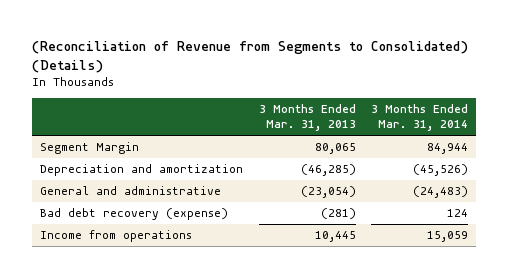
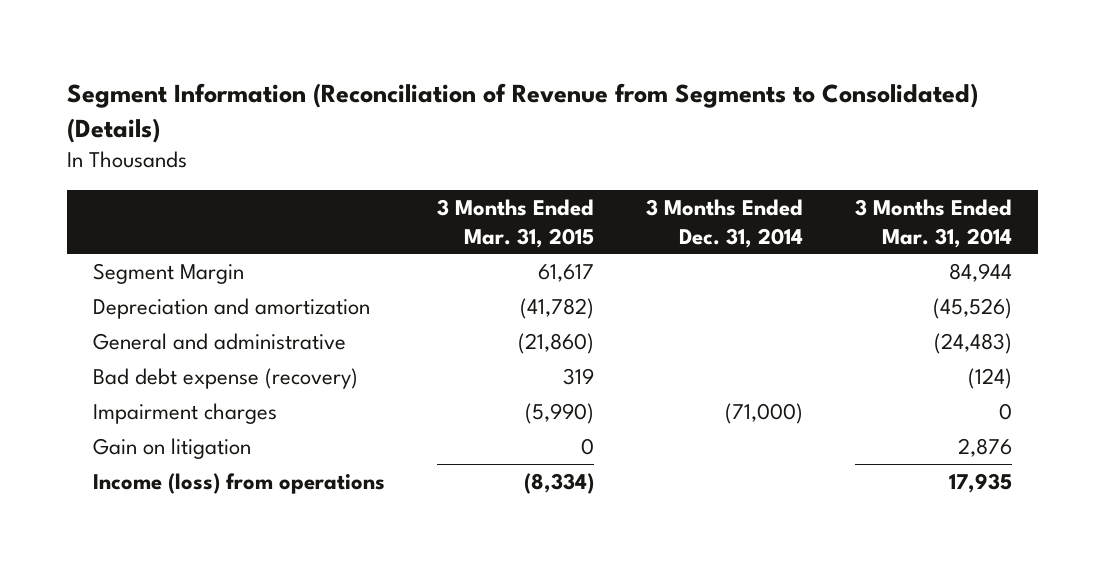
[32,41,469,73] (Reconciliation of Revenue from Segments to Consolidated) (Details) -> [66,82,978,143] Segment Information (Reconciliation of Revenue from Segments to Consolidated) (Details)
[258,104,356,132] 3 Months Ended Mar. 31, 2013 -> none
none -> [437,198,595,248] 3 Months Ended Mar. 31, 2015
none -> [646,198,804,248] 3 Months Ended Dec. 31, 2014
[40,208,229,221] Bad debt recovery (expense) -> [92,367,358,389] Bad debt expense (recovery)
[447,209,469,218] 124 -> [968,367,1013,389] (124)
none -> [92,402,277,424] Impairment charges
none -> [92,437,251,459] Gain on litigation
[40,230,193,243] Income from operations -> [92,472,385,494] Income (loss) from operations
[427,231,469,243] 15,059 -> [949,472,1013,493] 17,935

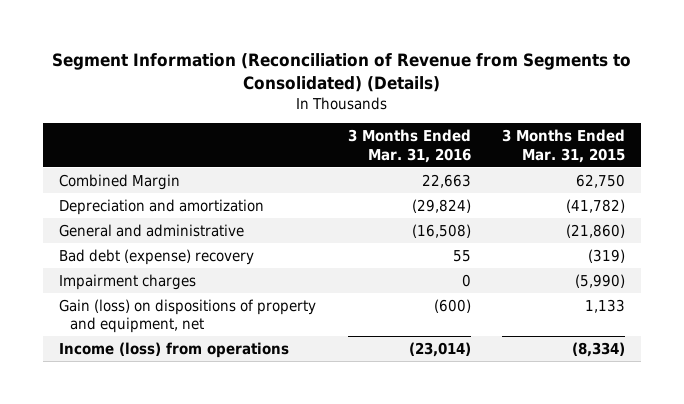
[646,198,804,248] 3 Months Ended Dec. 31, 2014 -> none
[855,198,1013,248] 3 Months Ended Mar. 31, 2014 -> none
none -> [347,129,471,163] 3 Months Ended Mar. 31, 2016
[92,262,244,284] Segment Margin -> [59,173,181,190] Combined Margin
[538,263,595,282] 61,617 -> [575,173,625,188] 62,750
[92,367,358,389] Bad debt expense (recovery) -> [59,248,255,265] Bad debt (expense) recovery
[563,367,595,385] 319 -> [587,248,625,263] (319)
[92,437,251,459] Gain on litigation -> none
none -> [59,298,317,334] Gain (loss) on dispositions of property and equipment, net

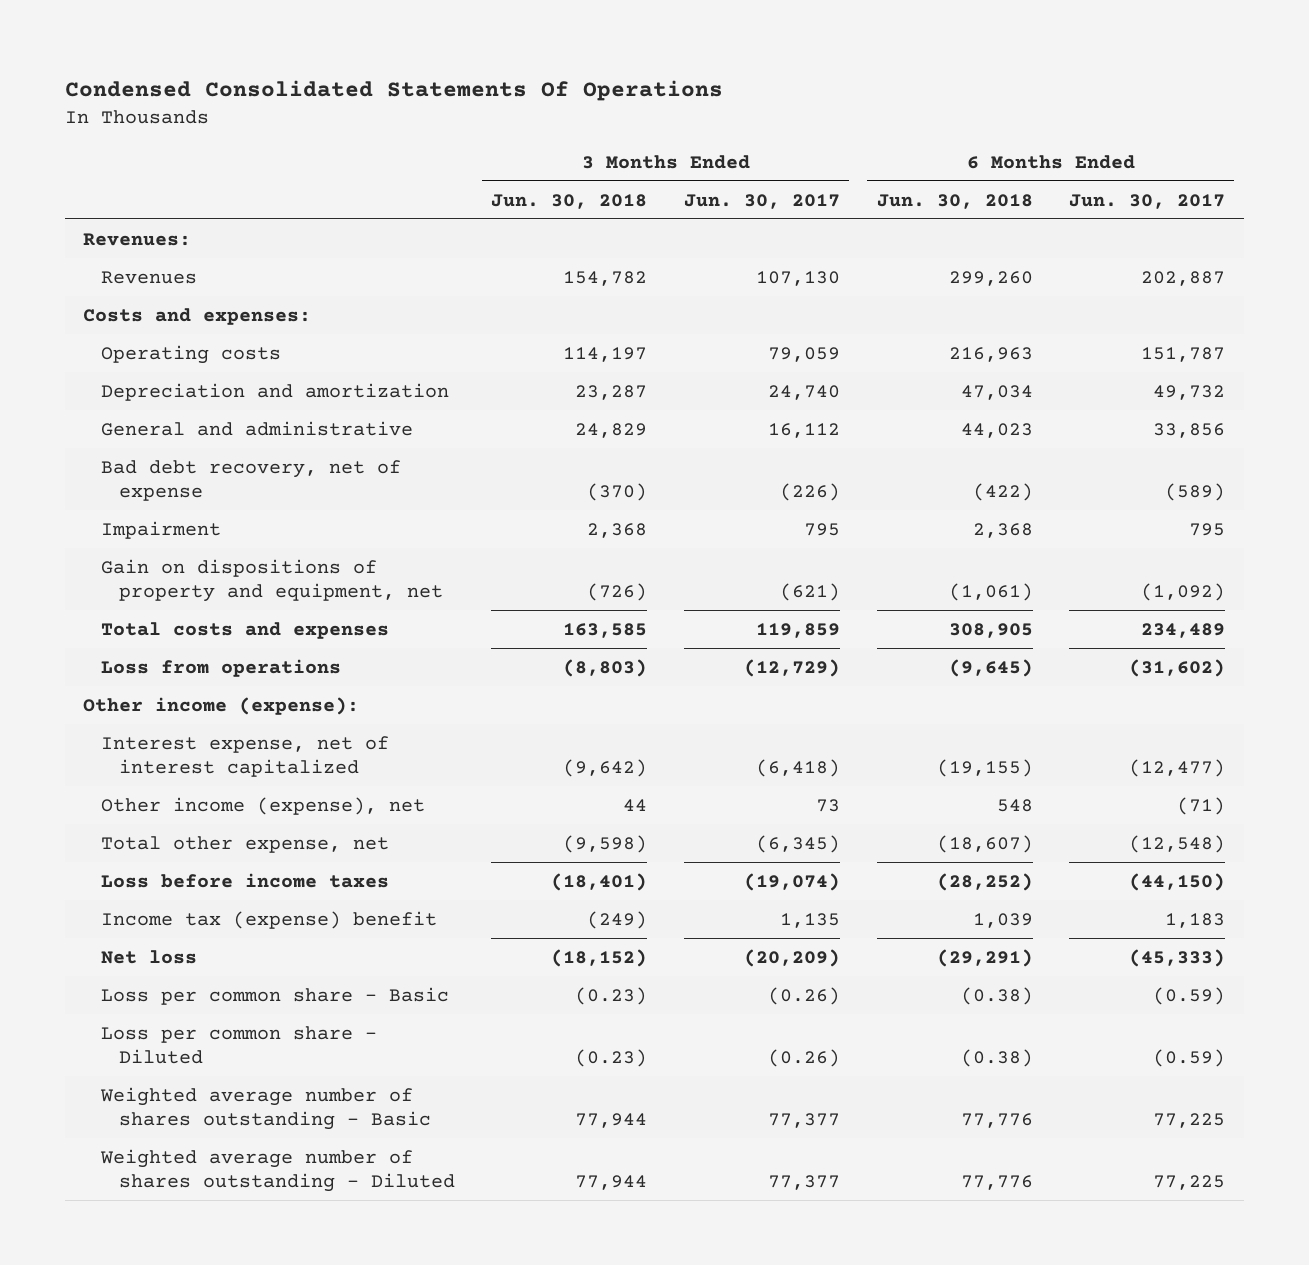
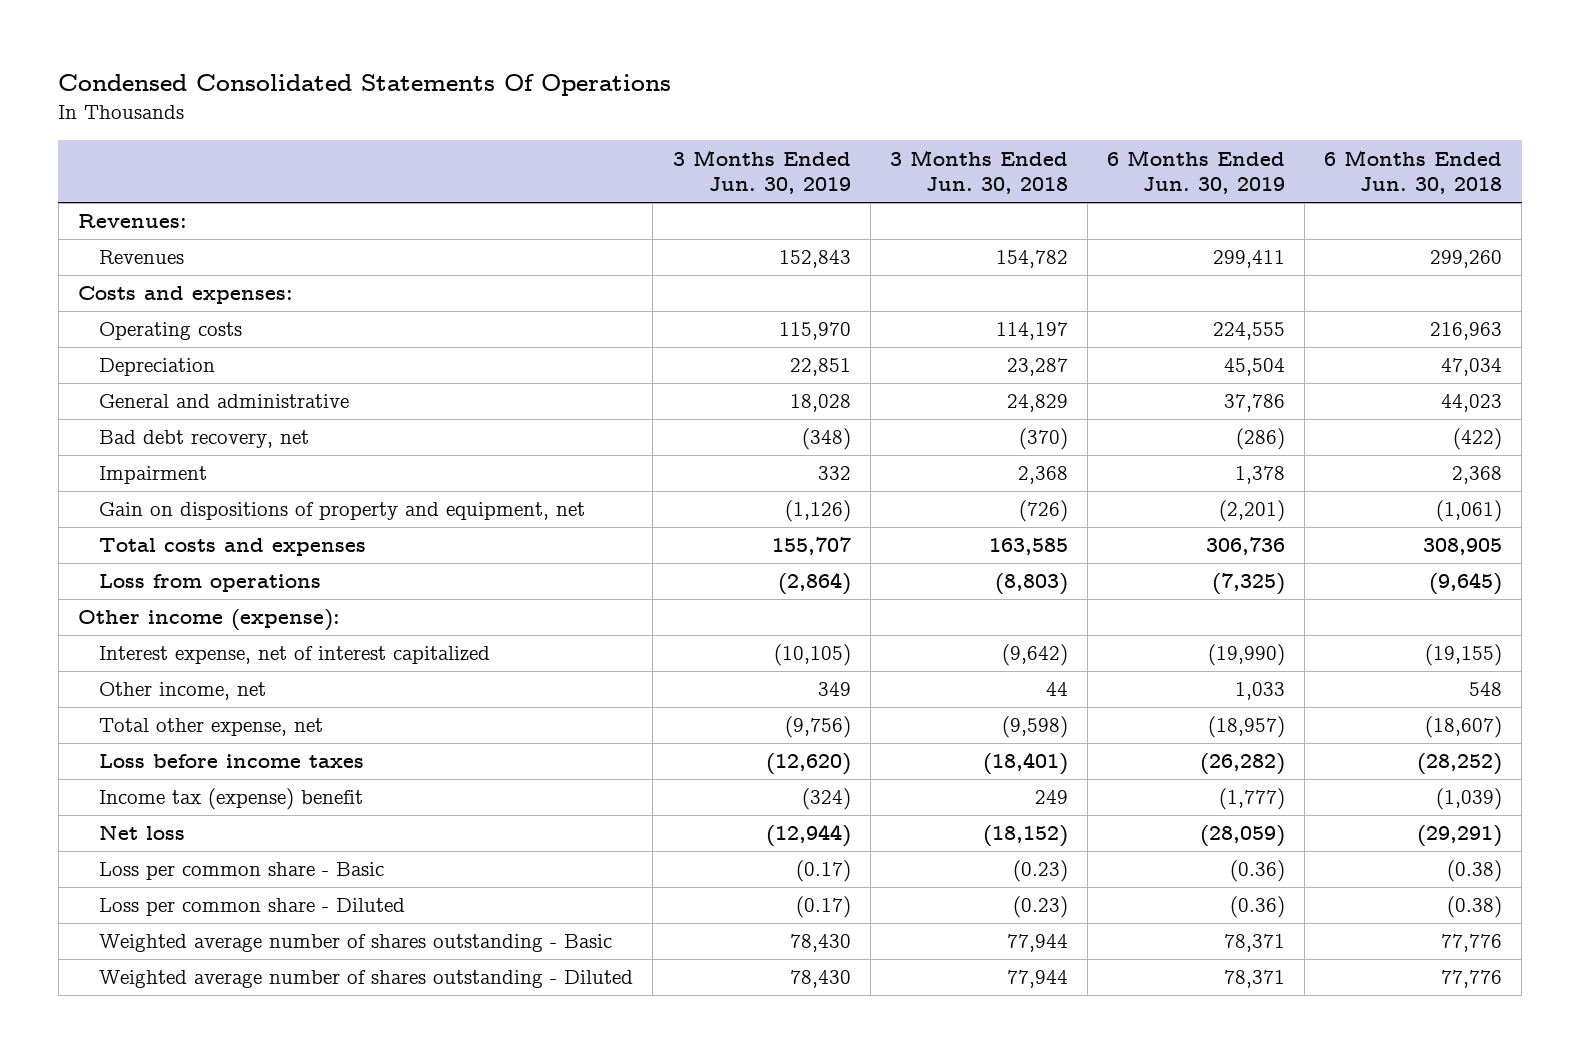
[683,193,840,209] Jun. 30, 2017 -> none
[1069,193,1226,209] Jun. 30, 2017 -> none
none -> [672,149,851,195] 3 Months Ended Jun. 30, 2019
none -> [1107,149,1286,195] 6 Months Ended Jun. 30, 2019
[100,382,449,401] Depreciation and amortization -> [99,358,216,377] Depreciation
[100,459,401,501] Bad debt recovery, net of expense -> [99,430,310,449] Bad debt recovery, net
[100,796,425,815] Other income (expense), net -> [99,682,267,701] Other income, net
[587,910,648,929] (249) -> [1034,790,1068,805] 249
[972,912,1033,928] 1,039 -> [1436,788,1503,811] (1,039)

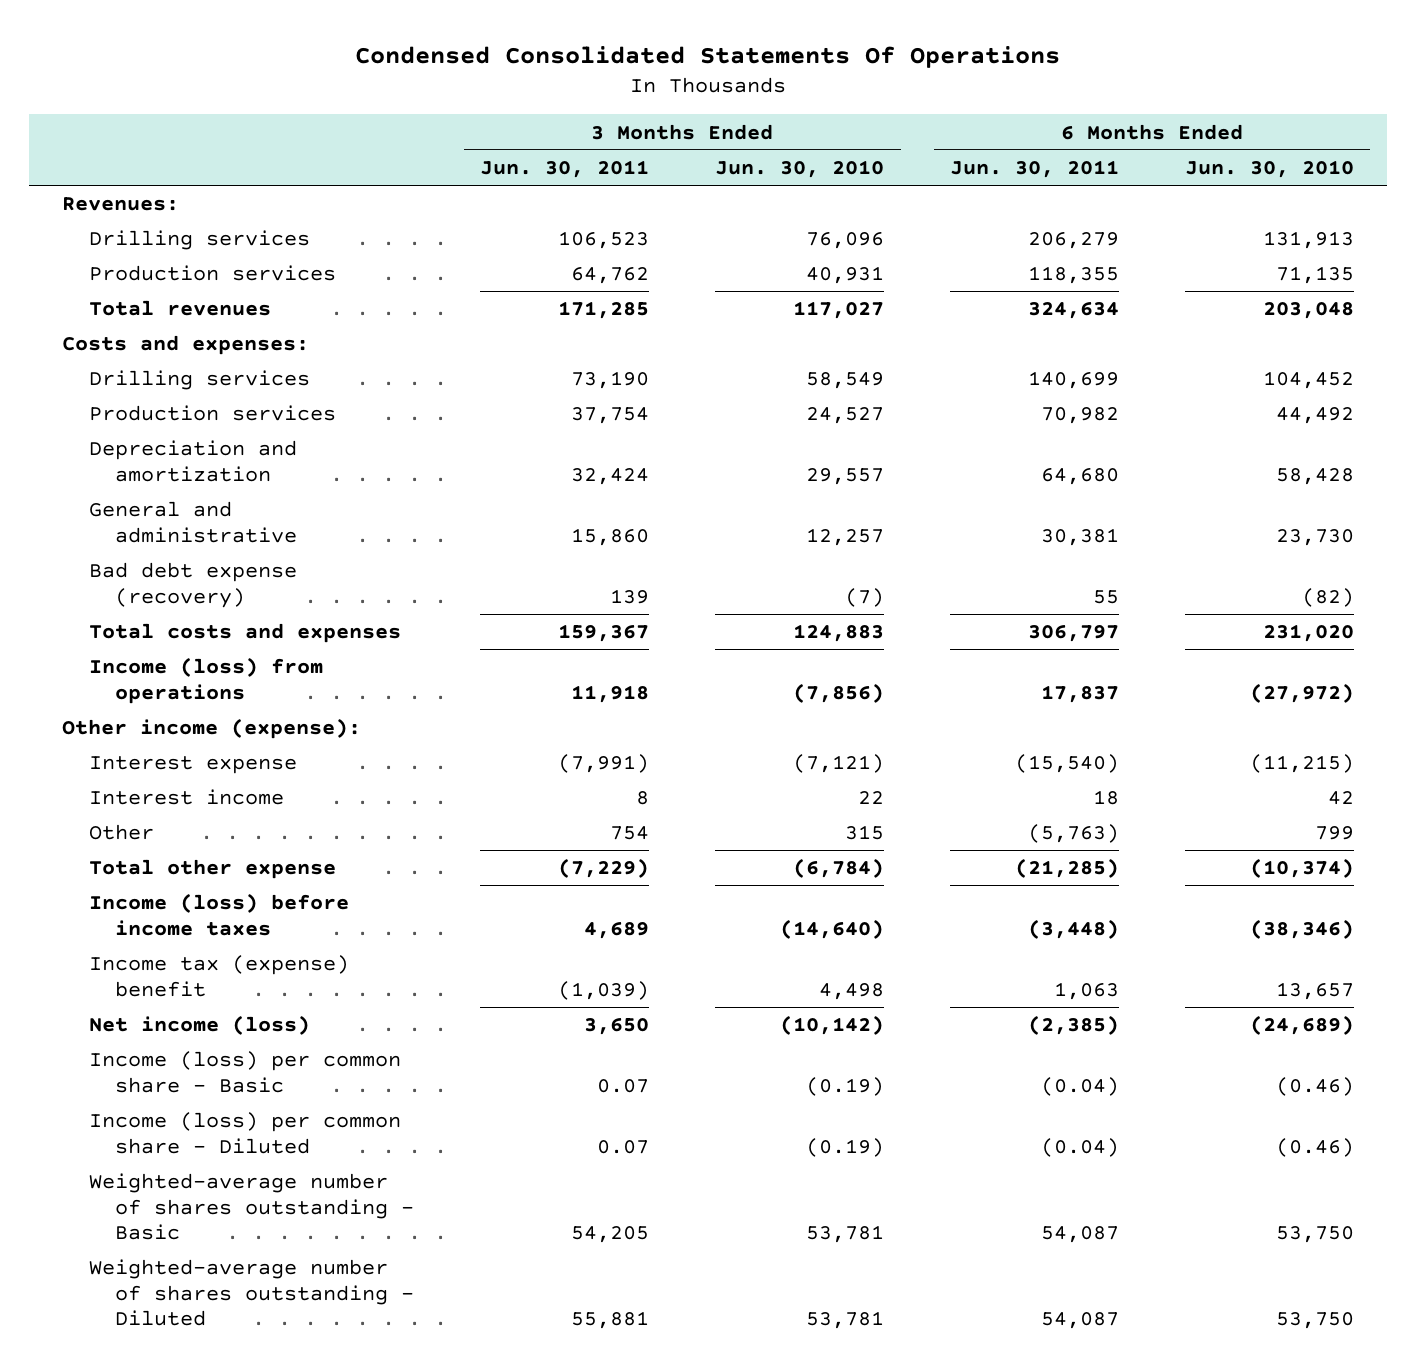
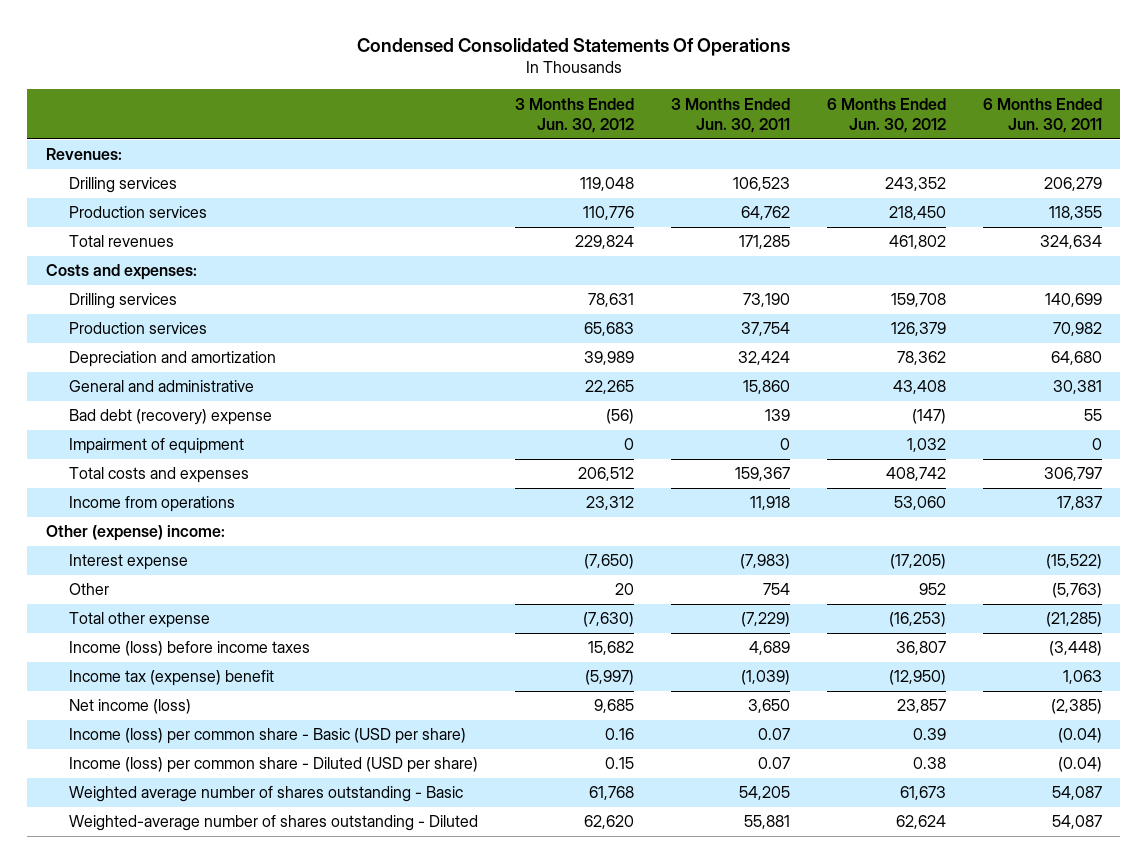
[715,159,885,178] Jun. 30, 2010 -> none
[1184,159,1354,178] Jun. 30, 2010 -> none
none -> [515,97,635,133] 3 Months Ended Jun. 30, 2012
none -> [826,97,946,133] 6 Months Ended Jun. 30, 2012
[88,562,297,608] Bad debt expense (recovery) -> [69,409,273,426] Bad debt (recovery) expense
none -> [69,438,245,455] Impairment of equipment
[88,789,284,806] Interest income -> none
[88,657,323,704] Income (loss) from operations -> [69,496,236,513] Income from operations
[61,718,361,740] Other income (expense): -> [45,525,225,542] Other (expense) income:
[558,754,650,774] (7,991) -> [740,554,791,570] (7,983)
[1014,754,1119,774] (15,540) -> [1045,554,1102,570] (15,522)
[88,1051,401,1093] Income (loss) per common share - Basic -> [69,728,467,745] Income (loss) per common share - Basic (USD per share)
[88,1112,401,1154] Income (loss) per common share - Diluted -> [69,757,479,774] Income (loss) per common share - Diluted (USD per share)
[88,1173,415,1240] Weighted-average number of shares outstanding - Basic -> [69,786,464,803] Weighted average number of shares outstanding - Basic

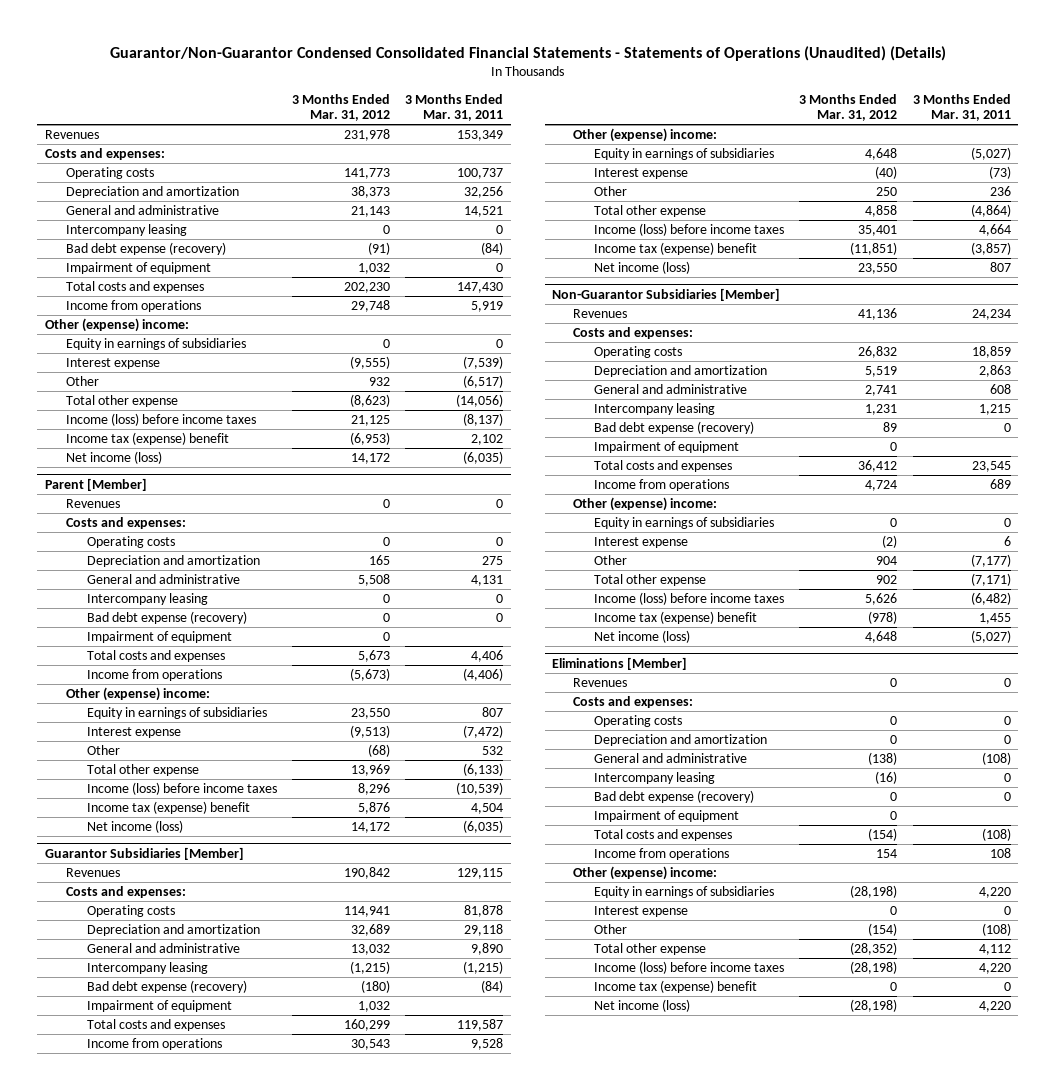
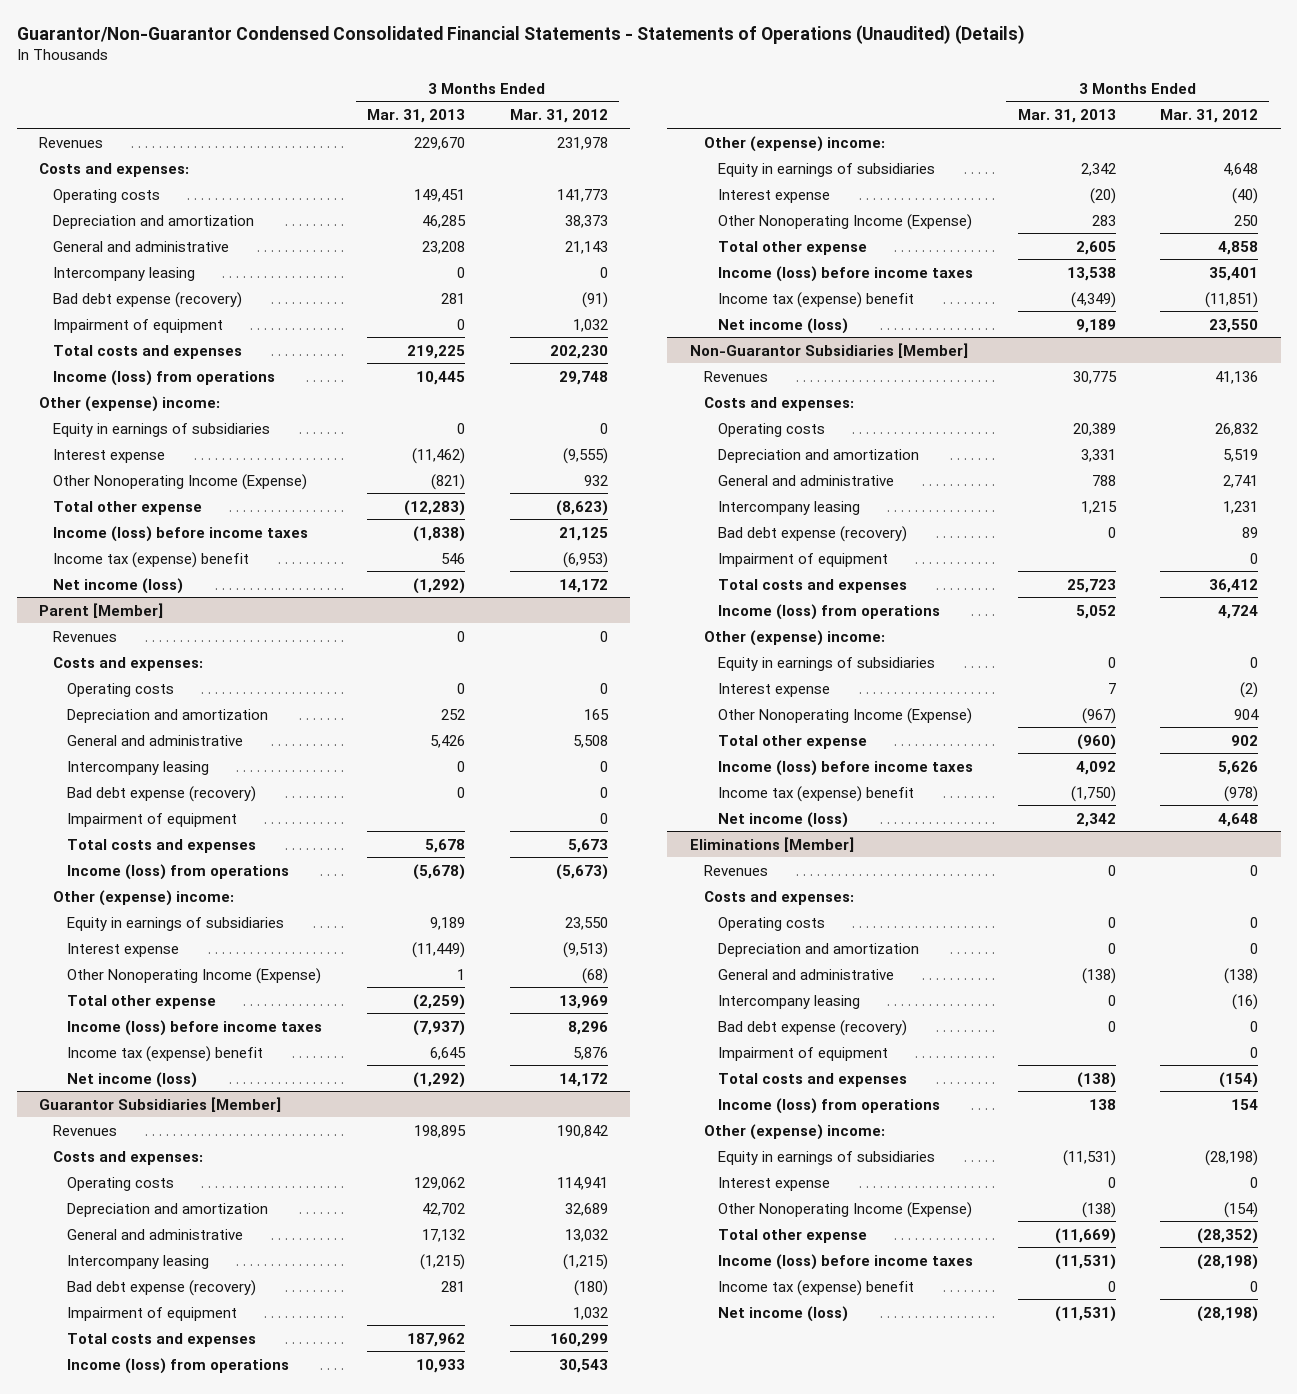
[405,93,504,122] 3 Months Ended Mar. 31, 2011 -> none
none -> [366,109,465,124] Mar. 31, 2013
[65,299,201,312] Income from operations -> [53,369,276,386] Income (loss) from operations
[65,375,99,386] Other -> [53,473,308,490] Other Nonoperating Income (Expense)
[86,668,222,681] Income from operations -> [67,863,290,880] Income (loss) from operations
[86,744,120,755] Other -> none
none -> [67,967,322,984] Other Nonoperating Income (Expense)
[86,1037,222,1050] Income from operations -> [67,1357,290,1374] Income (loss) from operations
[594,185,628,196] Other -> none
none -> [717,213,972,230] Other Nonoperating Income (Expense)
[594,478,730,491] Income from operations -> [717,603,940,620] Income (loss) from operations
[594,554,628,565] Other -> none
none -> [717,707,972,724] Other Nonoperating Income (Expense)
[594,847,730,860] Income from operations -> [717,1097,940,1114] Income (loss) from operations
[594,923,628,934] Other -> [717,1201,972,1218] Other Nonoperating Income (Expense)

